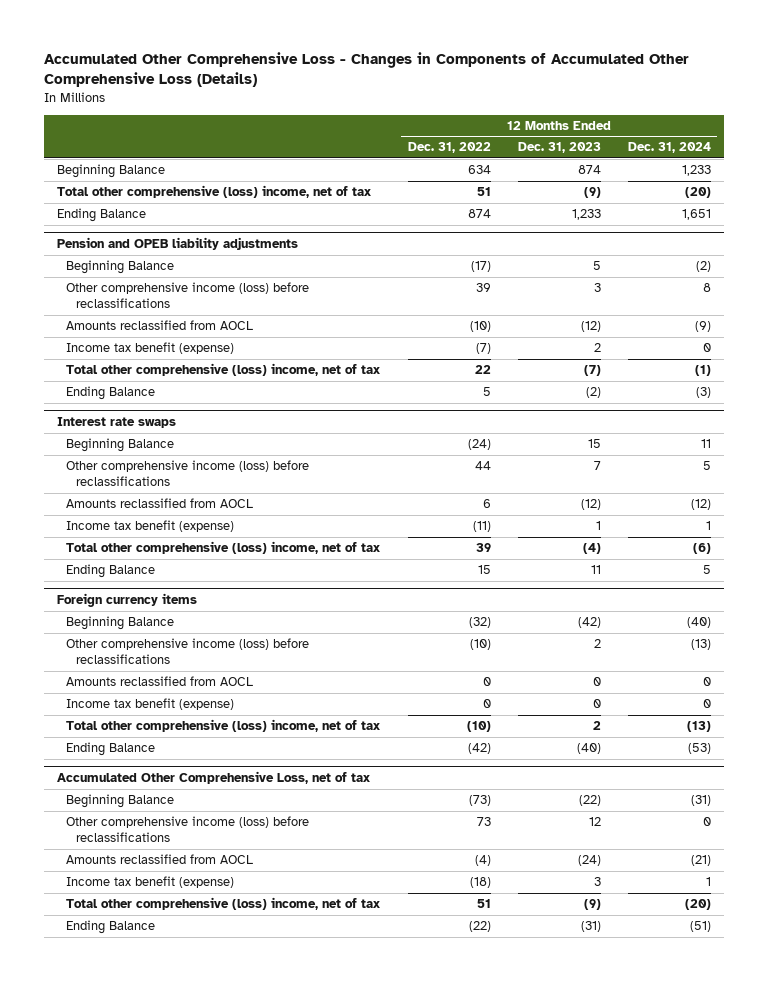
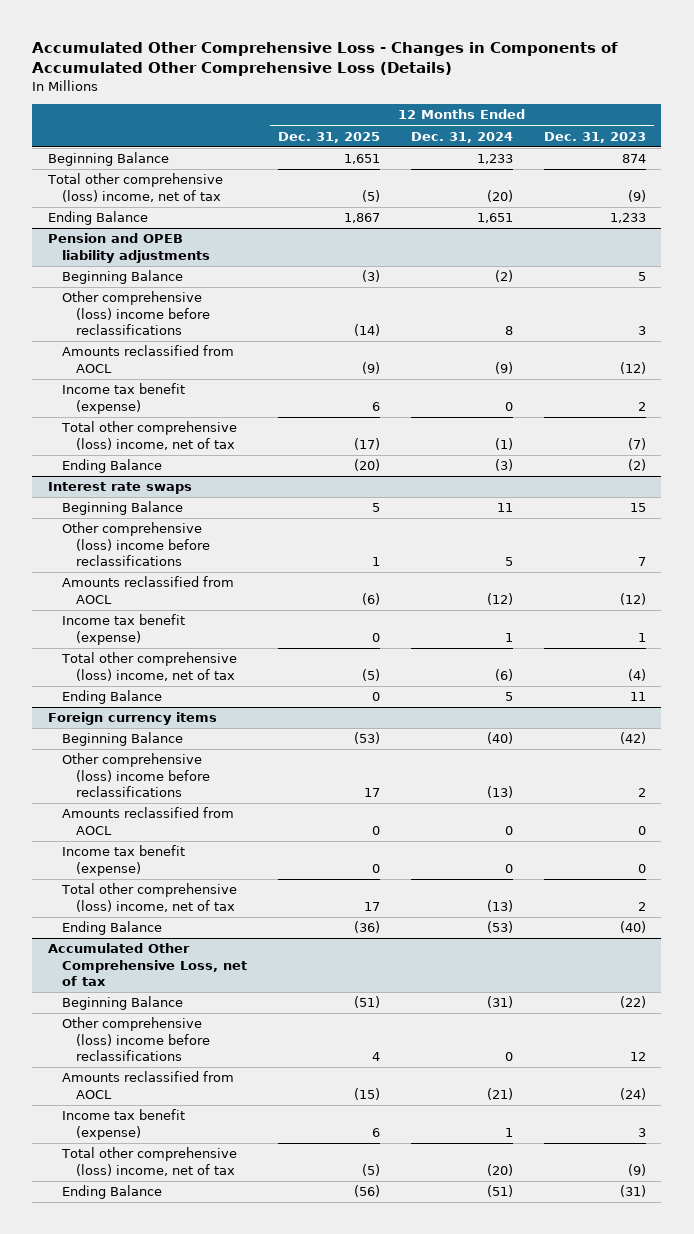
[407,142,491,154] Dec. 31, 2022 -> none
none -> [277,131,380,143] Dec. 31, 2025
[66,282,310,309] Other comprehensive income (loss) before reclassifications -> [61,291,210,336] Other comprehensive (loss) income before reclassifications
[66,460,310,487] Other comprehensive income (loss) before reclassifications -> [61,522,210,567] Other comprehensive (loss) income before reclassifications
[66,638,310,665] Other comprehensive income (loss) before reclassifications -> [61,753,210,798] Other comprehensive (loss) income before reclassifications
[66,816,310,843] Other comprehensive income (loss) before reclassifications -> [61,1017,210,1062] Other comprehensive (loss) income before reclassifications

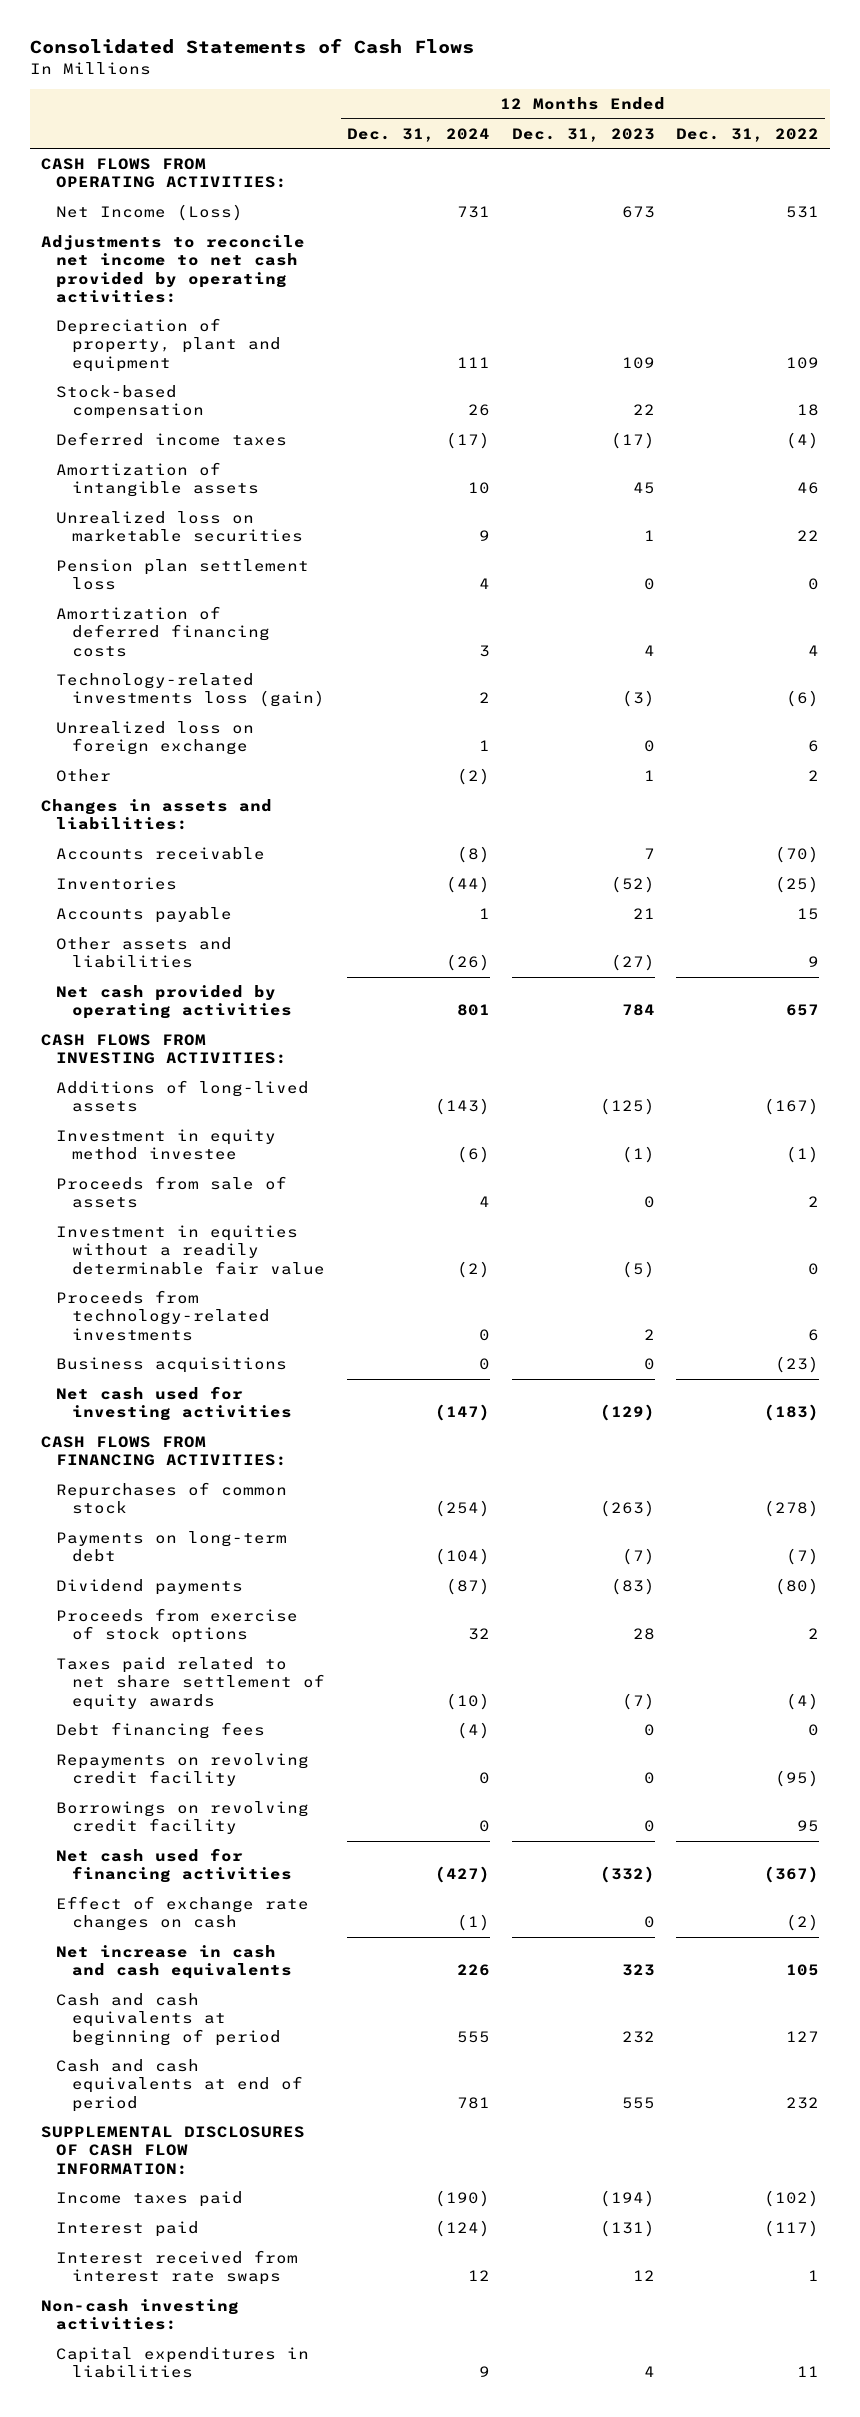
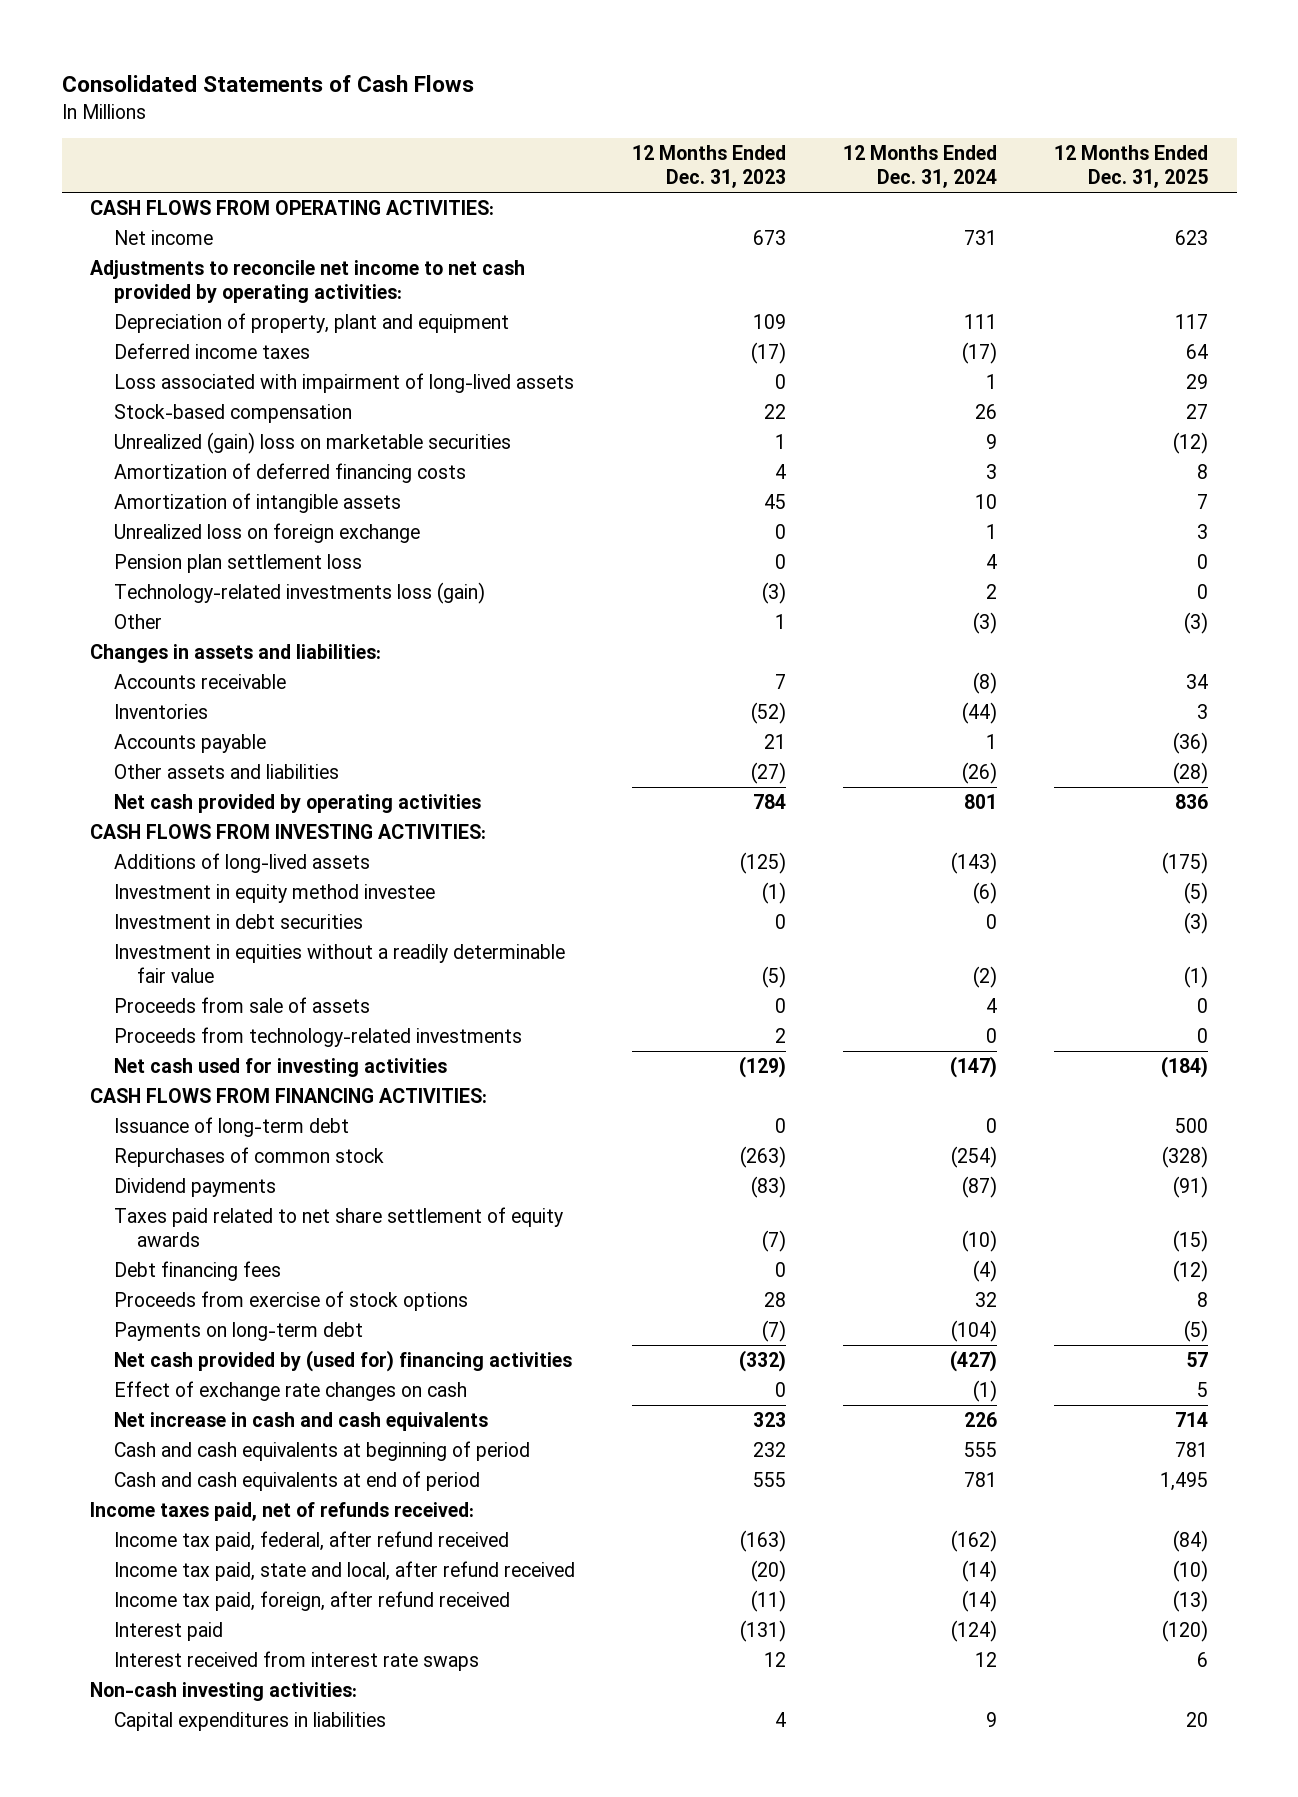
[676,127,820,142] Dec. 31, 2022 -> none
none -> [1054,145,1209,189] 12 Months Ended Dec. 31, 2025
[56,204,244,222] Net Income (Loss) -> [113,229,213,245] Net income
none -> [113,372,574,393] Loss associated with impairment of long-lived assets
[56,385,204,420] Stock-based compensation -> [113,403,352,423] Stock-based compensation
none -> [113,431,511,454] Unrealized (gain) loss on marketable securities
[56,606,270,657] Amortization of deferred financing costs -> [113,462,466,483] Amortization of deferred financing costs
[56,511,303,543] Unrealized loss on marketable securities -> none
[56,721,255,756] Unrealized loss on foreign exchange -> [113,522,420,543] Unrealized loss on foreign exchange
[456,768,490,786] (2) -> [973,611,998,634] (3)
none -> [113,913,363,929] Investment in debt securities
[56,1176,288,1209] Proceeds from sale of assets -> [113,996,370,1013] Proceeds from sale of assets
[56,1357,288,1374] Business acquisitions -> none
none -> [113,1116,349,1137] Issuance of long-term debt
[56,1753,310,1787] Repayments on revolving credit facility -> none
[56,1801,310,1835] Borrowings on revolving credit facility -> none
[56,1608,299,1644] Proceeds from exercise of stock options -> [113,1290,468,1311] Proceeds from exercise of stock options
[56,1531,288,1563] Payments on long-term debt -> [113,1321,363,1341] Payments on long-term debt
[56,1848,292,1884] Net cash used for financing activities -> [113,1349,572,1372] Net cash provided by (used for) financing activities
[40,2126,305,2175] SUPPLEMENTAL DISCLOSURES OF CASH FLOW INFORMATION: -> none
[56,2191,244,2208] Income taxes paid -> none
none -> [90,1501,475,1521] Income taxes paid, net of refunds received:
none -> [113,1530,509,1551] Income tax paid, federal, after refund received
none -> [113,1560,575,1581] Income tax paid, state and local, after refund received
none -> [113,1590,510,1611] Income tax paid, foreign, after refund received

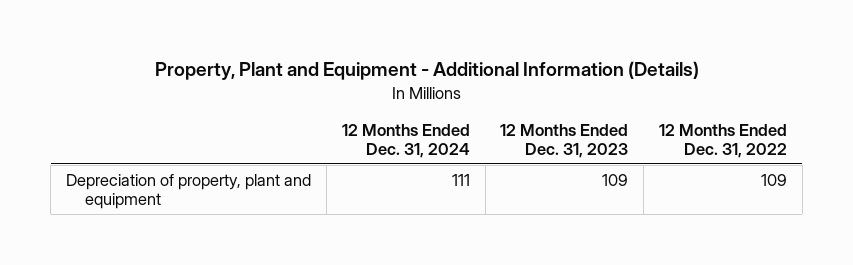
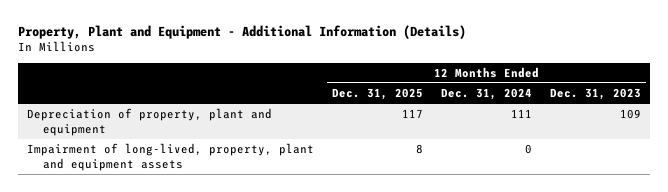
[659,123,788,159] 12 Months Ended Dec. 31, 2022 -> none
none -> [331,88,423,101] Dec. 31, 2025
none -> [26,143,314,171] Impairment of long-lived, property, plant and equipment assets

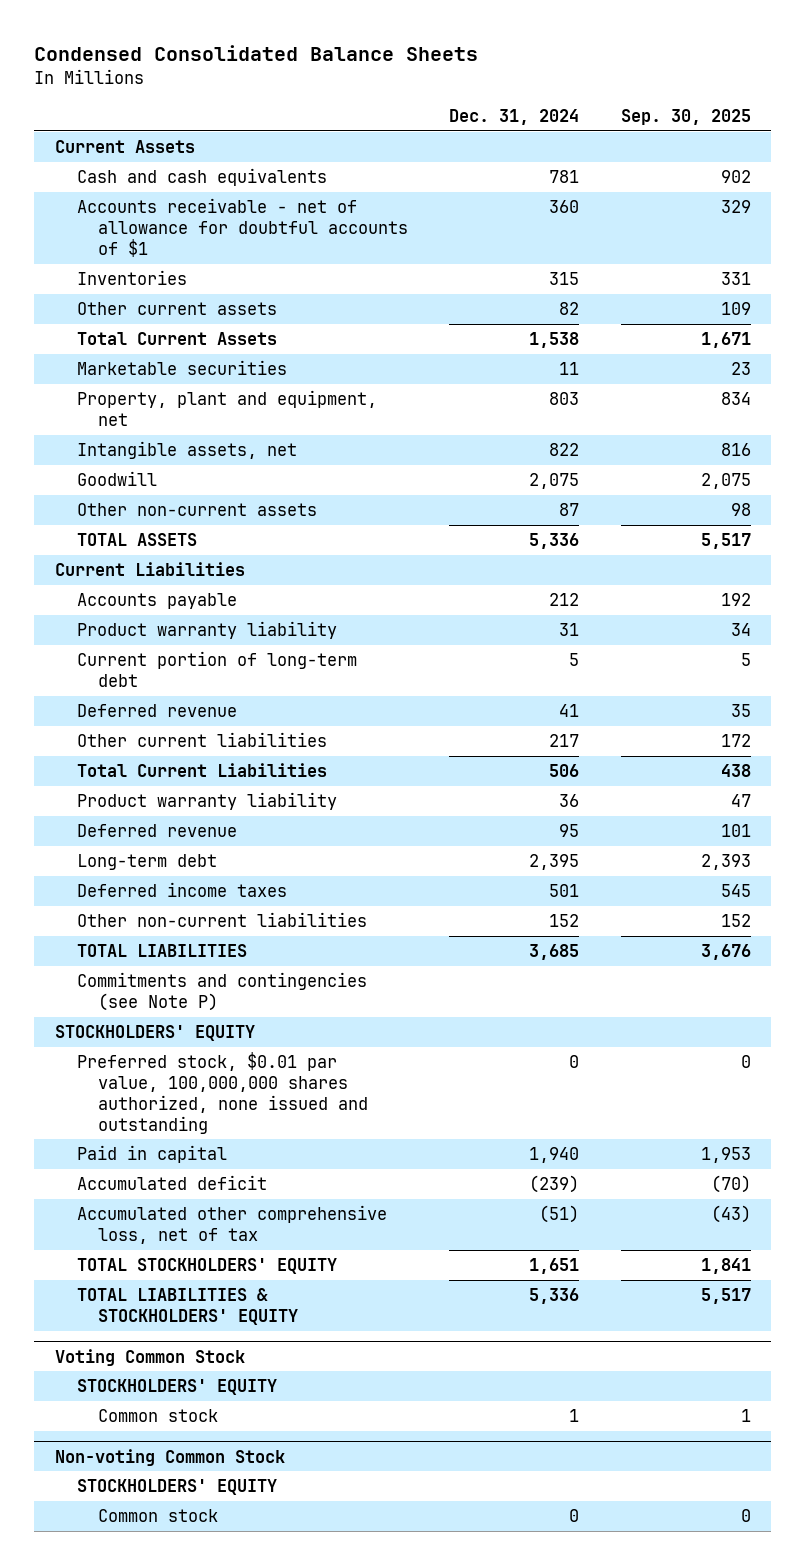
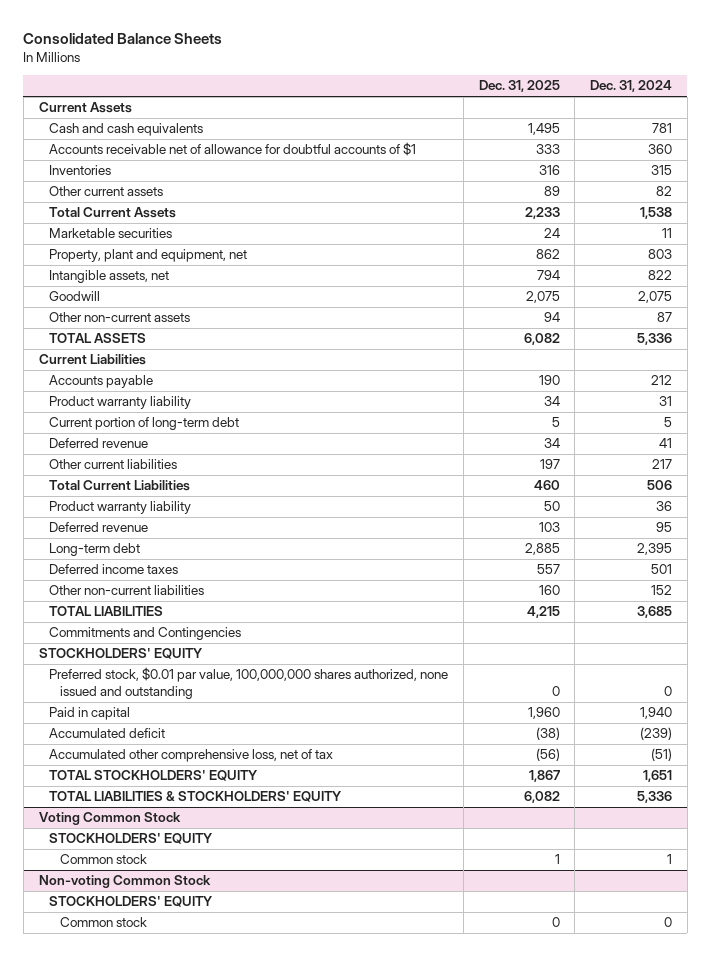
[34,44,479,61] Condensed Consolidated Balance Sheets -> [23,32,223,44] Consolidated Balance Sheets
[620,109,751,126] Sep. 30, 2025 -> none
none -> [478,80,560,93] Dec. 31, 2025
[76,198,409,257] Accounts receivable - net of allowance for doubtful accounts of $1 -> [49,142,417,157] Accounts receivable net of allowance for doubtful accounts of $1
[76,972,367,1011] Commitments and contingencies (see Note P) -> [49,627,242,641] Commitments and Contingencies

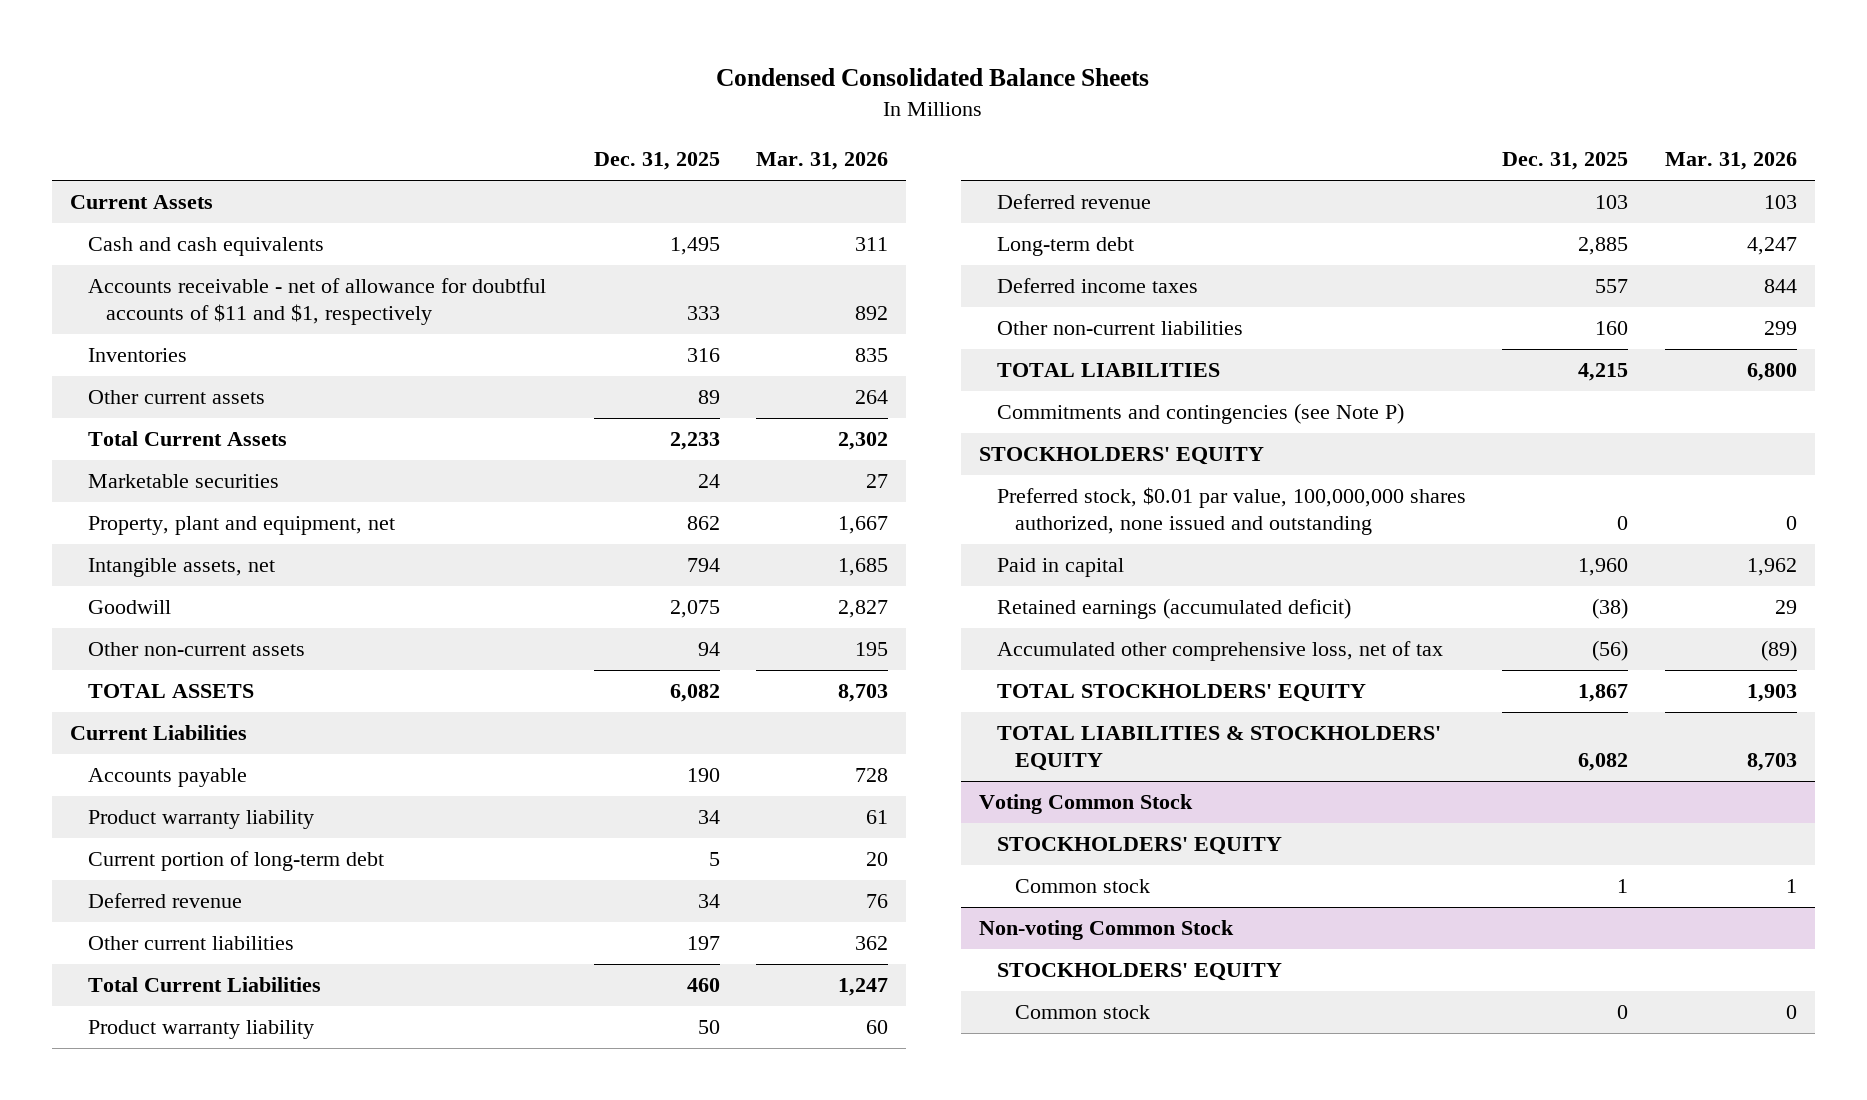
[23,32,223,44] Consolidated Balance Sheets -> [716,68,1150,87] Condensed Consolidated Balance Sheets
[590,80,673,93] Dec. 31, 2024 -> none
none -> [755,152,888,171] Mar. 31, 2026
[49,142,417,157] Accounts receivable net of allowance for doubtful accounts of $1 -> [88,278,547,326] Accounts receivable - net of allowance for doubtful accounts of $11 and $1, respectively
[49,627,242,641] Commitments and Contingencies -> [997,403,1405,425] Commitments and contingencies (see Note P)
[49,728,166,739] Accumulated deficit -> [997,598,1352,620] Retained earnings (accumulated deficit)

